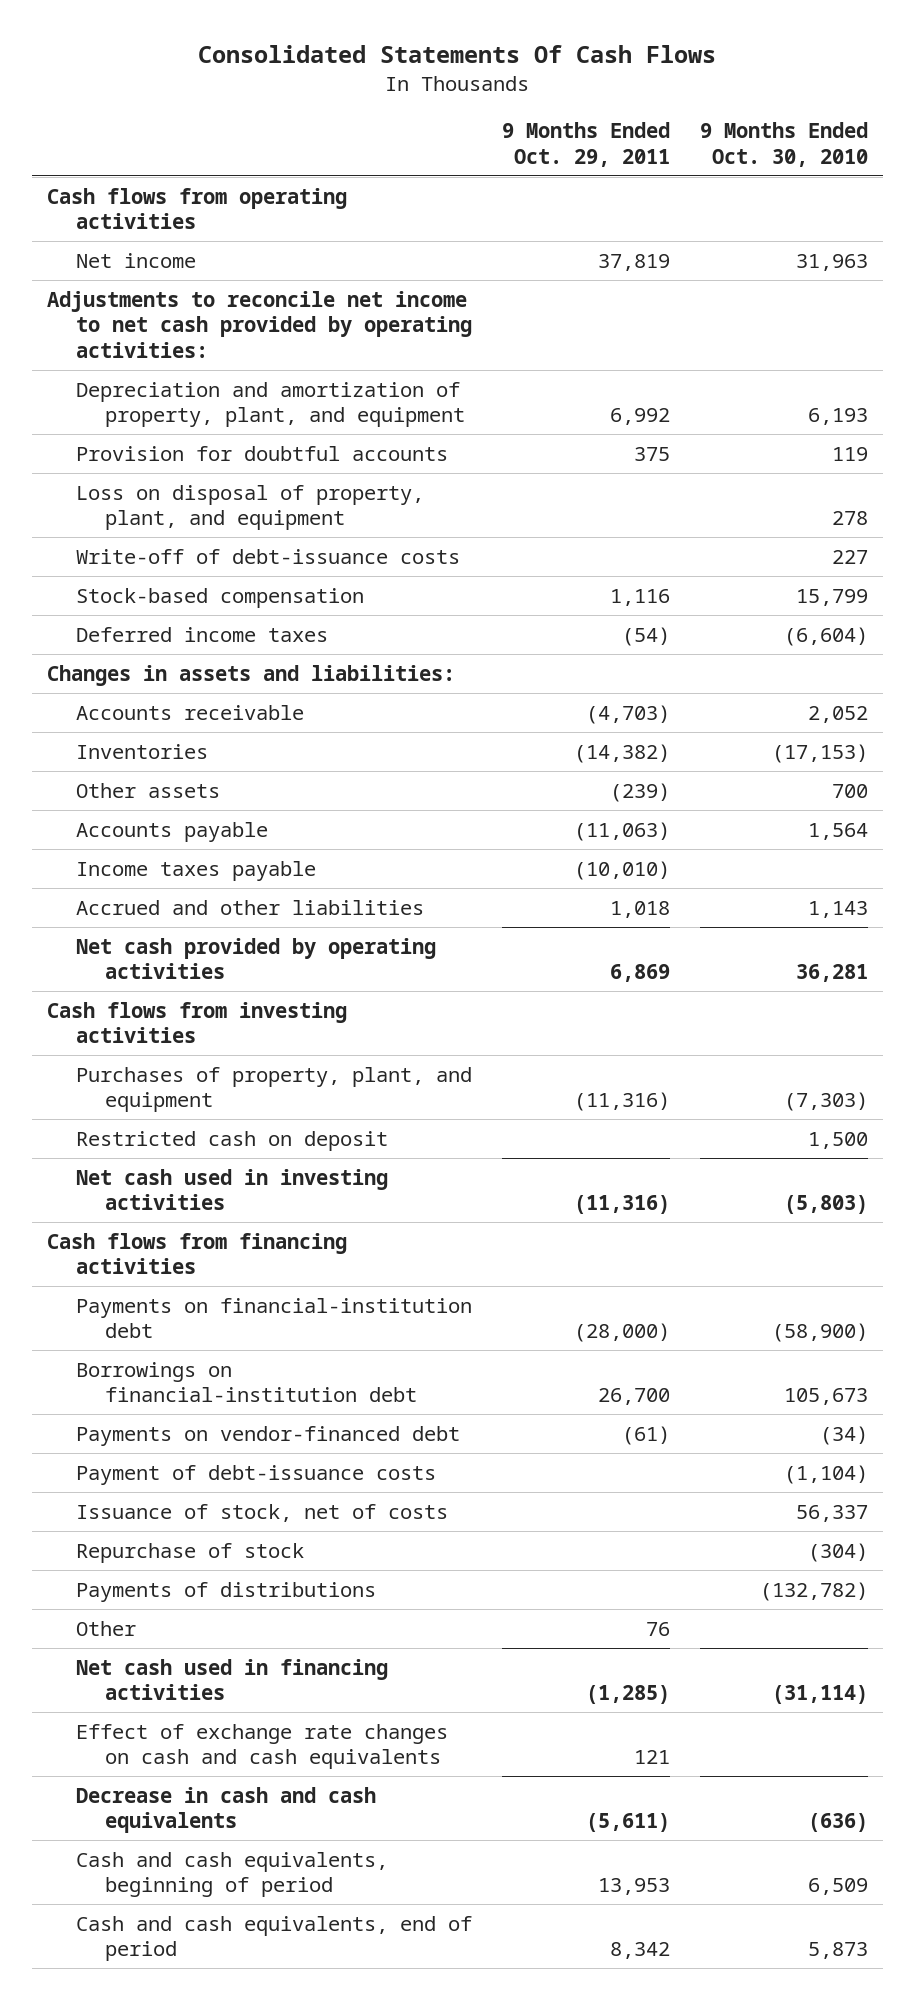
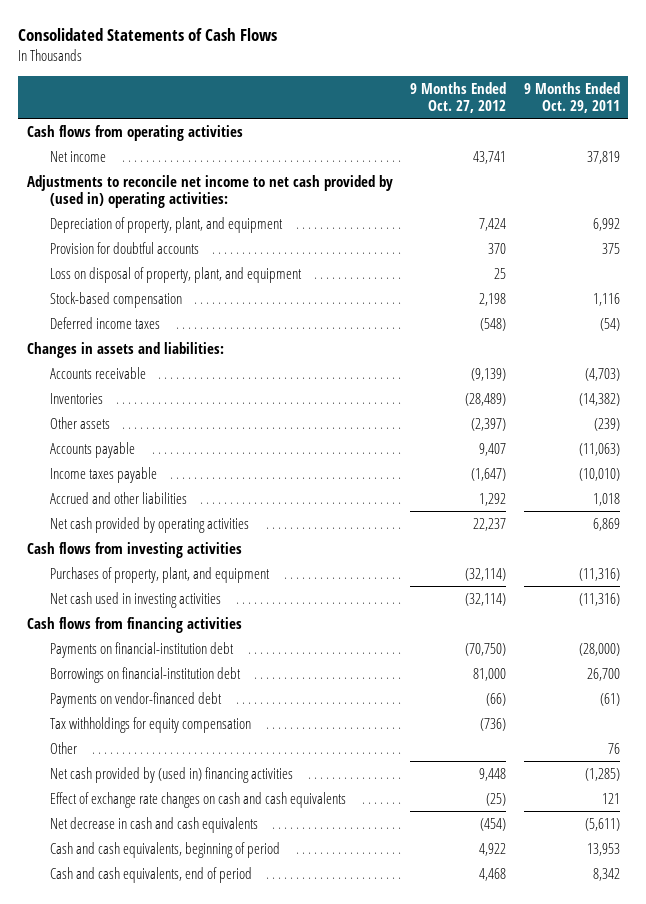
[198,45,717,64] Consolidated Statements Of Cash Flows -> [17,28,277,42] Consolidated Statements of Cash Flows
[699,122,868,167] 9 Months Ended Oct. 30, 2010 -> none
none -> [410,81,507,113] 9 Months Ended Oct. 27, 2012
[46,290,473,358] Adjustments to reconcile net income to net cash provided by operating activities: -> [26,174,393,208] Adjustments to reconcile net income to net cash provided by (used in) operating activities:
[76,381,466,428] Depreciation and amortization of property, plant, and equipment -> [50,216,284,233] Depreciation of property, plant, and equipment
[76,548,461,564] Write-off of debt-issuance costs -> none
[76,1130,389,1151] Restricted cash on deposit -> none
[76,1464,437,1485] Payment of debt-issuance costs -> none
[76,1503,449,1522] Issuance of stock, net of costs -> none
[76,1542,305,1563] Repurchase of stock -> none
[76,1581,377,1602] Payments of distributions -> none
none -> [50,716,252,733] Tax withholdings for equity compensation
[76,1658,389,1701] Net cash used in financing activities -> [50,766,294,783] Net cash provided by (used in) financing activities
[76,1786,377,1834] Decrease in cash and cash equivalents -> [50,816,259,833] Net decrease in cash and cash equivalents

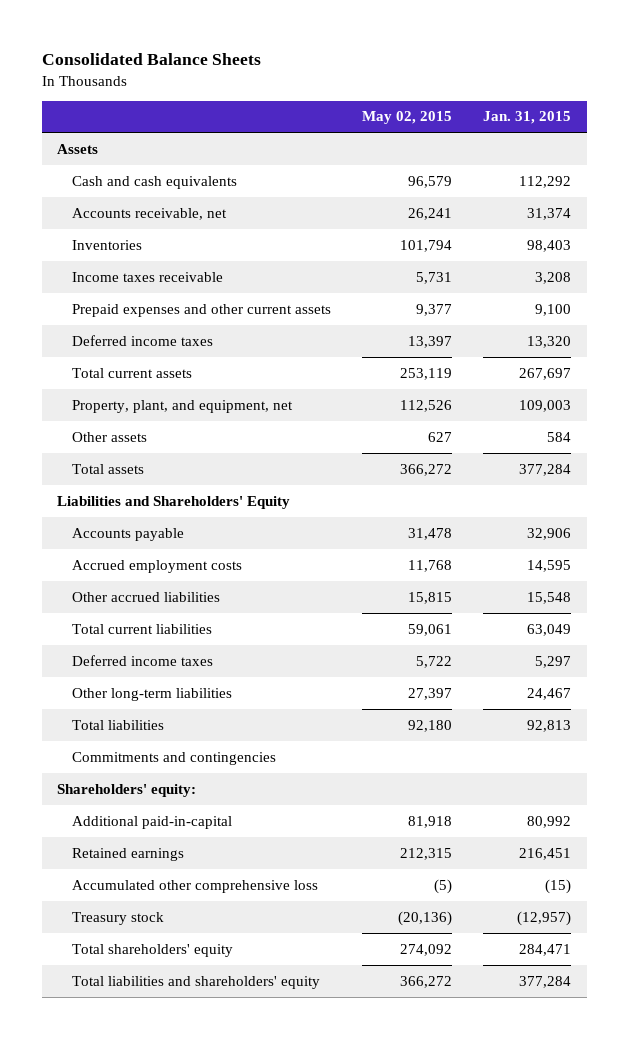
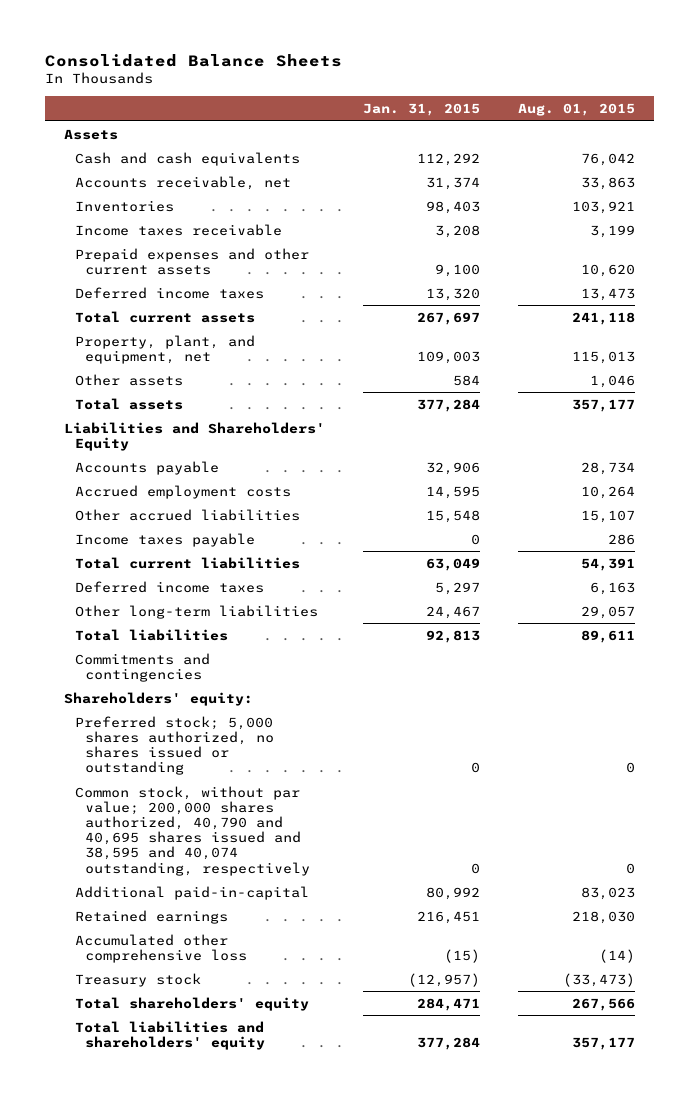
[362,111,453,125] May 02, 2015 -> none
none -> [517,103,635,117] Aug. 01, 2015
none -> [74,532,255,547] Income taxes payable
none -> [74,715,275,776] Preferred stock; 5,000 shares authorized, no shares issued or outstanding
none -> [74,785,311,876] Common stock, without par value; 200,000 shares authorized, 40,790 and 40,695 shares issued and 38,595 and 40,074 outstanding, respectively

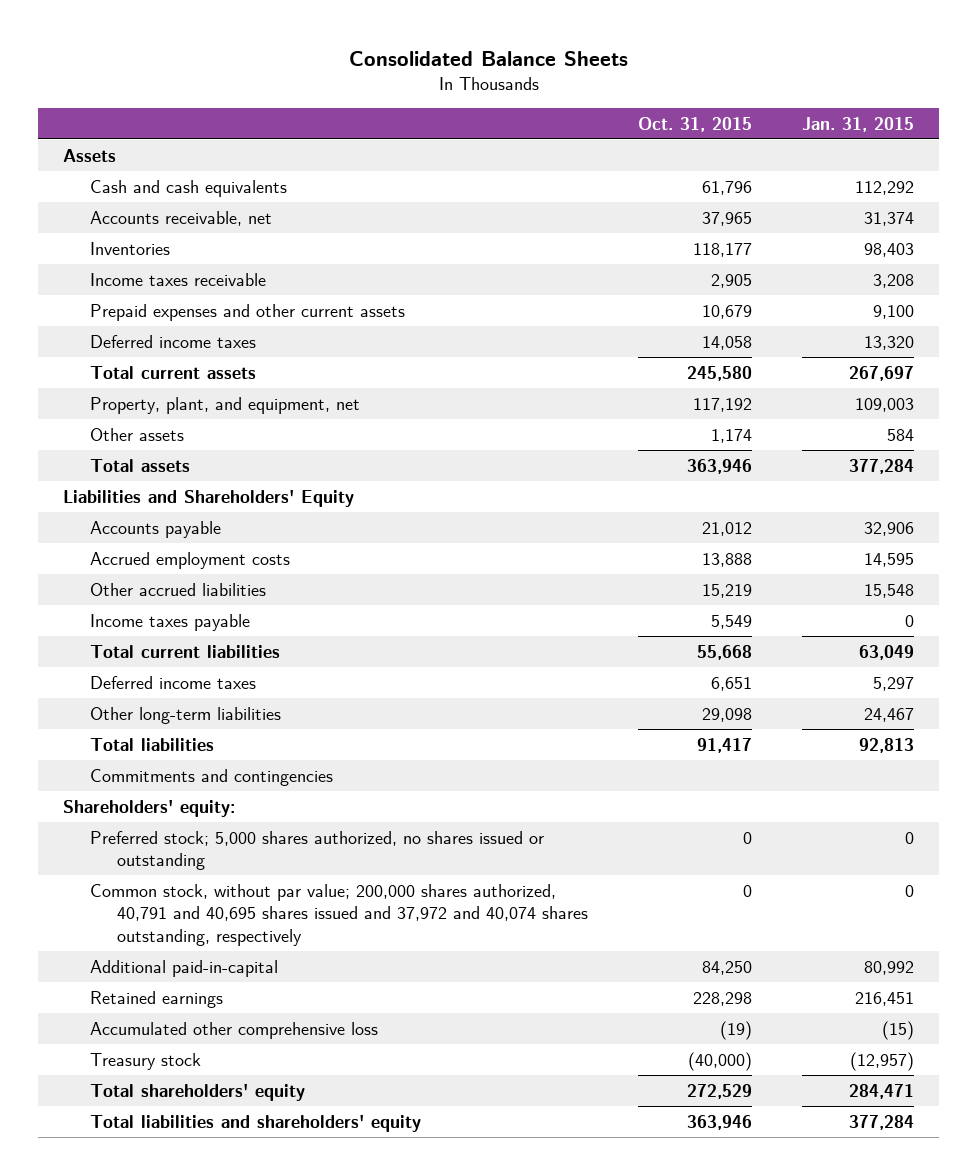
[517,103,635,117] Aug. 01, 2015 -> none
none -> [638,116,753,132] Oct. 31, 2015
[74,785,311,876] Common stock, without par value; 200,000 shares authorized, 40,790 and 40,695 shares issued and 38,595 and 40,074 outstanding, respectively -> [90,883,589,947] Common stock, without par value; 200,000 shares authorized, 40,791 and 40,695 shares issued and 37,972 and 40,074 shares outstanding, respectively

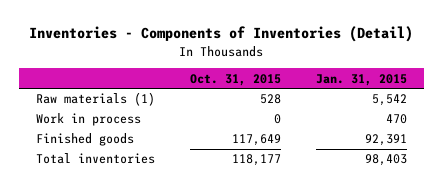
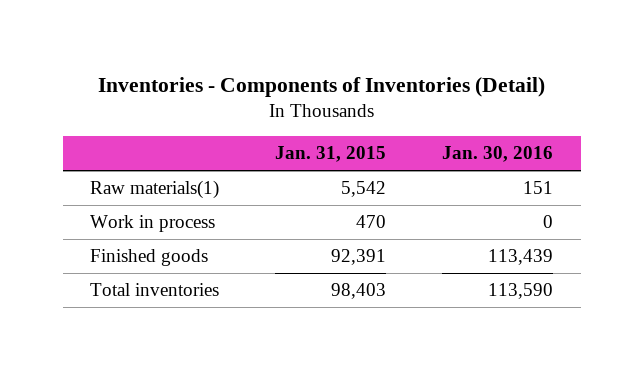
[189,73,281,86] Oct. 31, 2015 -> none
none -> [442,146,554,163] Jan. 30, 2016
[36,92,156,107] Raw materials (1) -> [90,180,220,200] Raw materials(1)

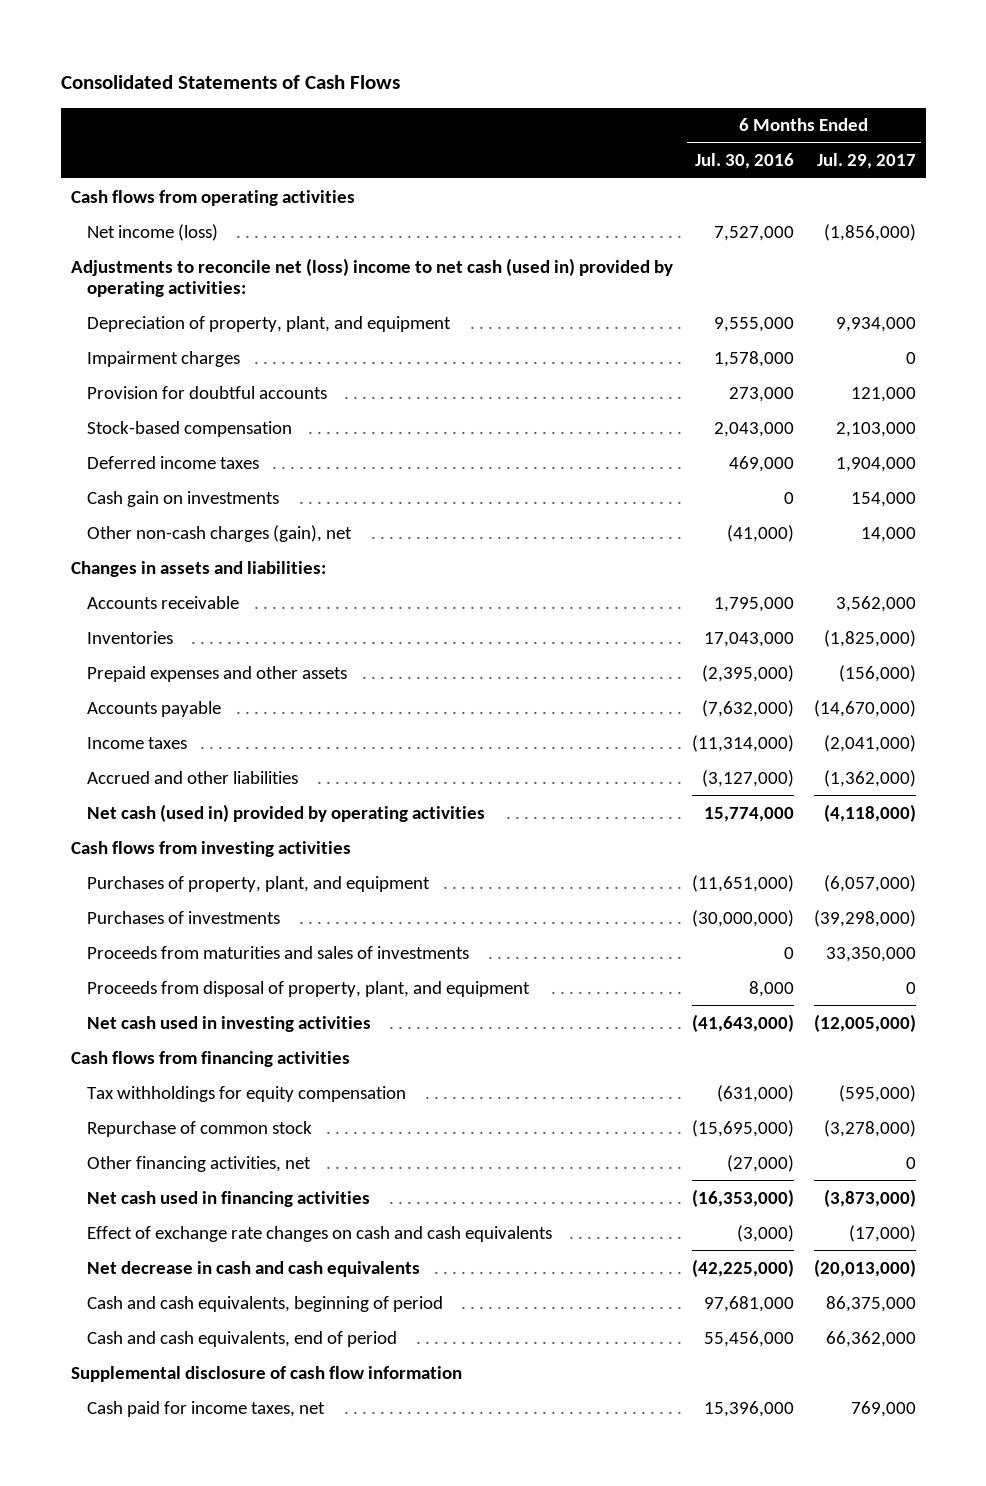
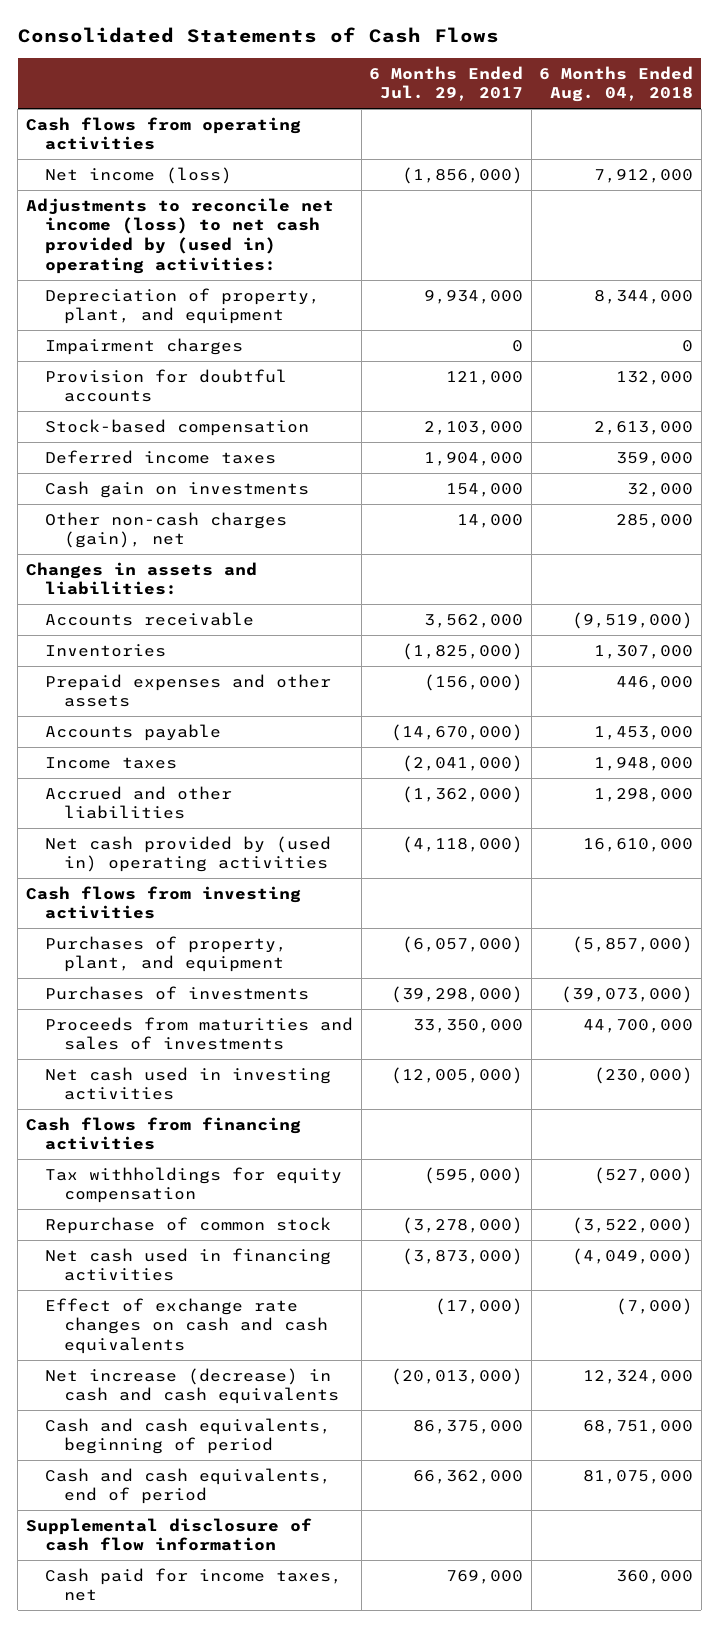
[695,153,795,170] Jul. 30, 2016 -> none
none -> [539,65,694,103] 6 Months Ended Aug. 04, 2018
[70,257,673,297] Adjustments to reconcile net (loss) income to net cash (used in) provided by operating activities: -> [26,197,335,274] Adjustments to reconcile net income (loss) to net cash provided by (used in) operating activities:
[86,803,485,822] Net cash (used in) provided by operating activities -> [45,835,332,873] Net cash provided by (used in) operating activities
[86,980,530,997] Proceeds from disposal of property, plant, and equipment -> none
[86,1155,311,1172] Other financing activities, net -> none
[86,1260,420,1277] Net decrease in cash and cash equivalents -> [45,1367,340,1405] Net increase (decrease) in cash and cash equivalents

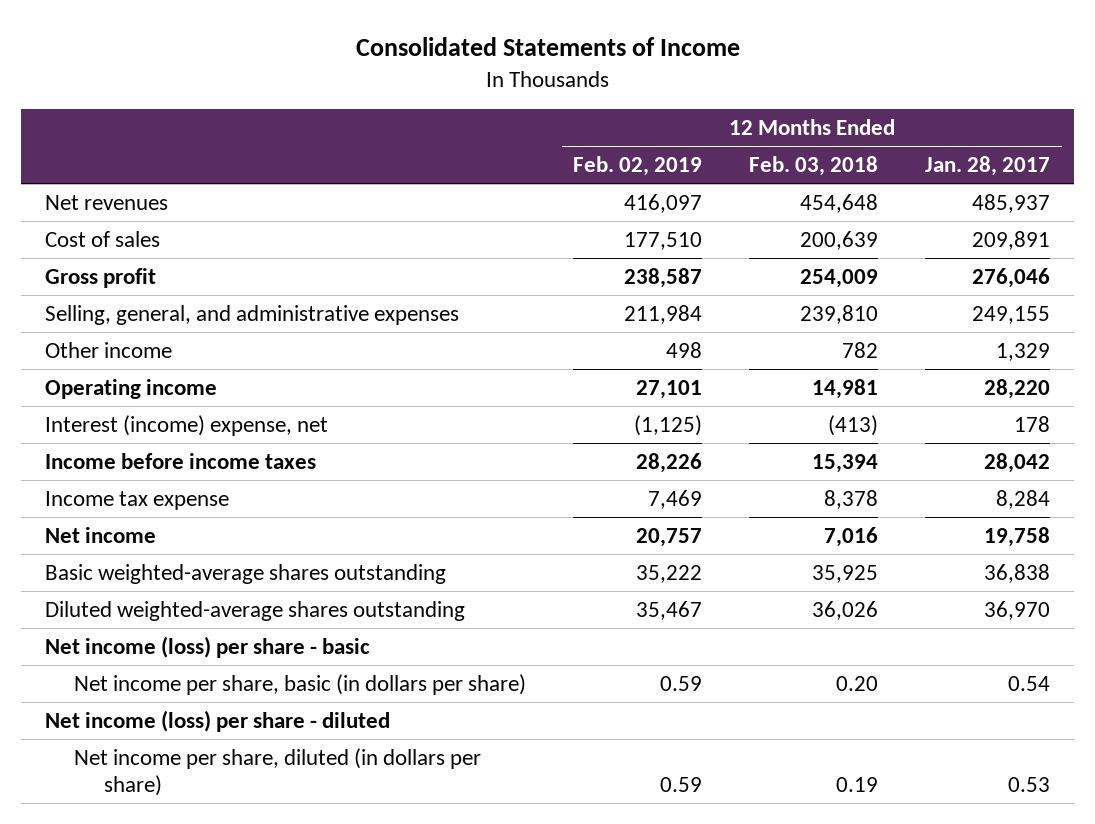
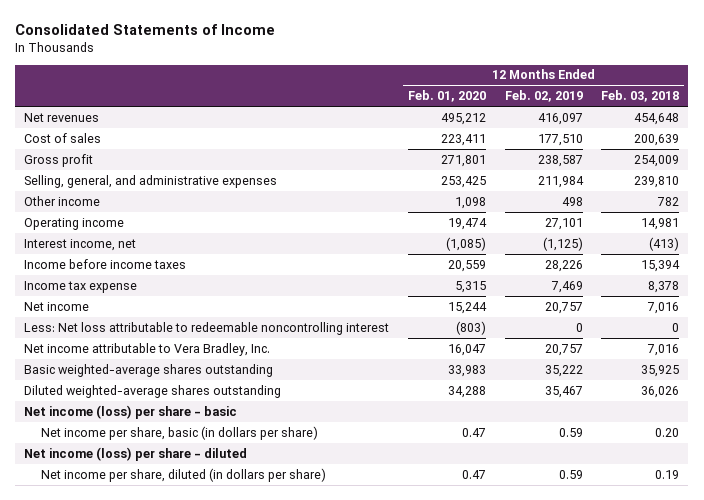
[925,156,1051,177] Jan. 28, 2017 -> none
none -> [407,90,486,103] Feb. 01, 2020
[44,414,328,436] Interest (income) expense, net -> [24,238,137,251] Interest income, net
none -> [24,321,390,335] Less: Net loss attributable to redeemable noncontrolling interest
none -> [24,342,271,356] Net income attributable to Vera Bradley, Inc.

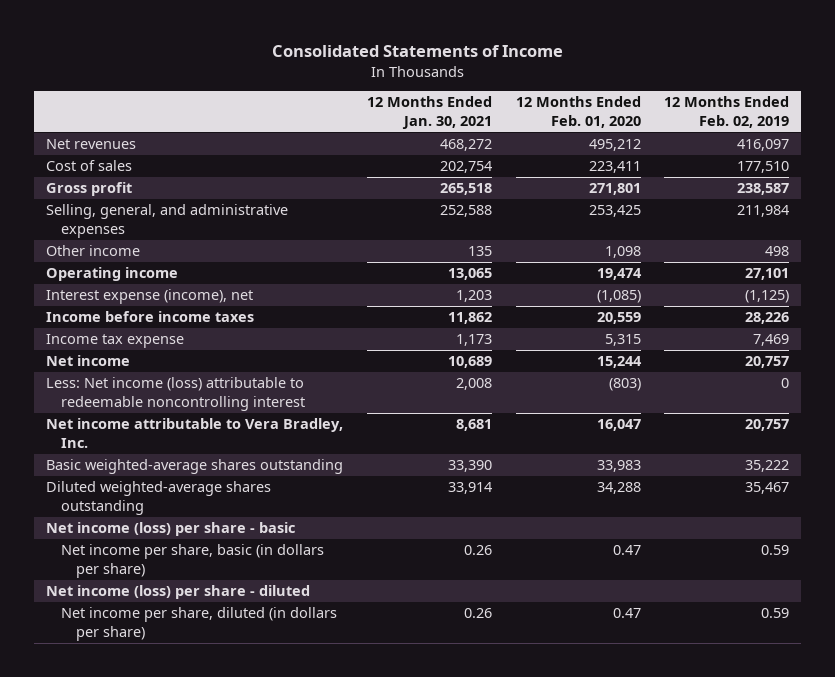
[601,90,680,103] Feb. 03, 2018 -> none
none -> [366,96,492,129] 12 Months Ended Jan. 30, 2021
[24,238,137,251] Interest income, net -> [46,289,254,305] Interest expense (income), net
[24,321,390,335] Less: Net loss attributable to redeemable noncontrolling interest -> [46,377,305,411] Less: Net income (loss) attributable to redeemable noncontrolling interest

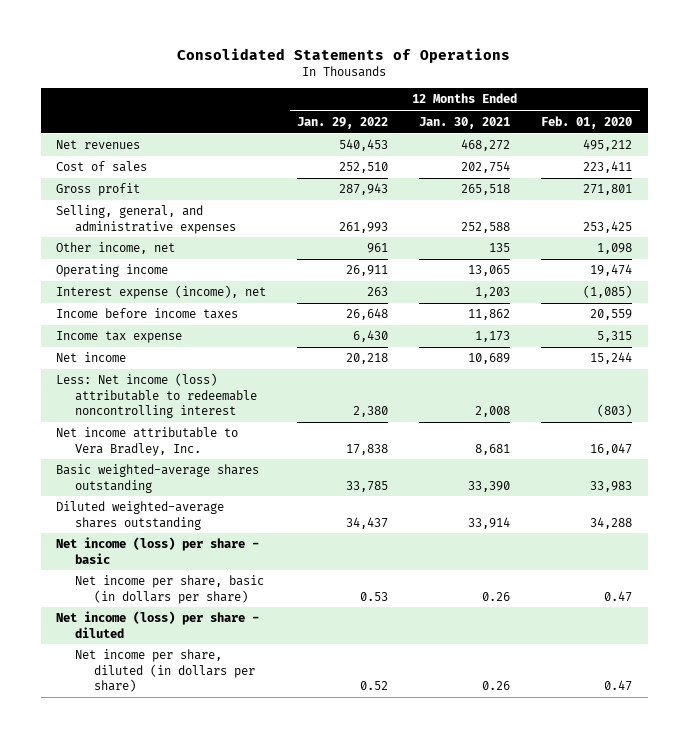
[271,44,563,57] Consolidated Statements of Income -> [177,47,511,63] Consolidated Statements of Operations
[664,96,790,128] 12 Months Ended Feb. 02, 2019 -> none
none -> [297,116,389,129] Jan. 29, 2022
[46,245,141,257] Other income -> [56,242,176,255] Other income, net

